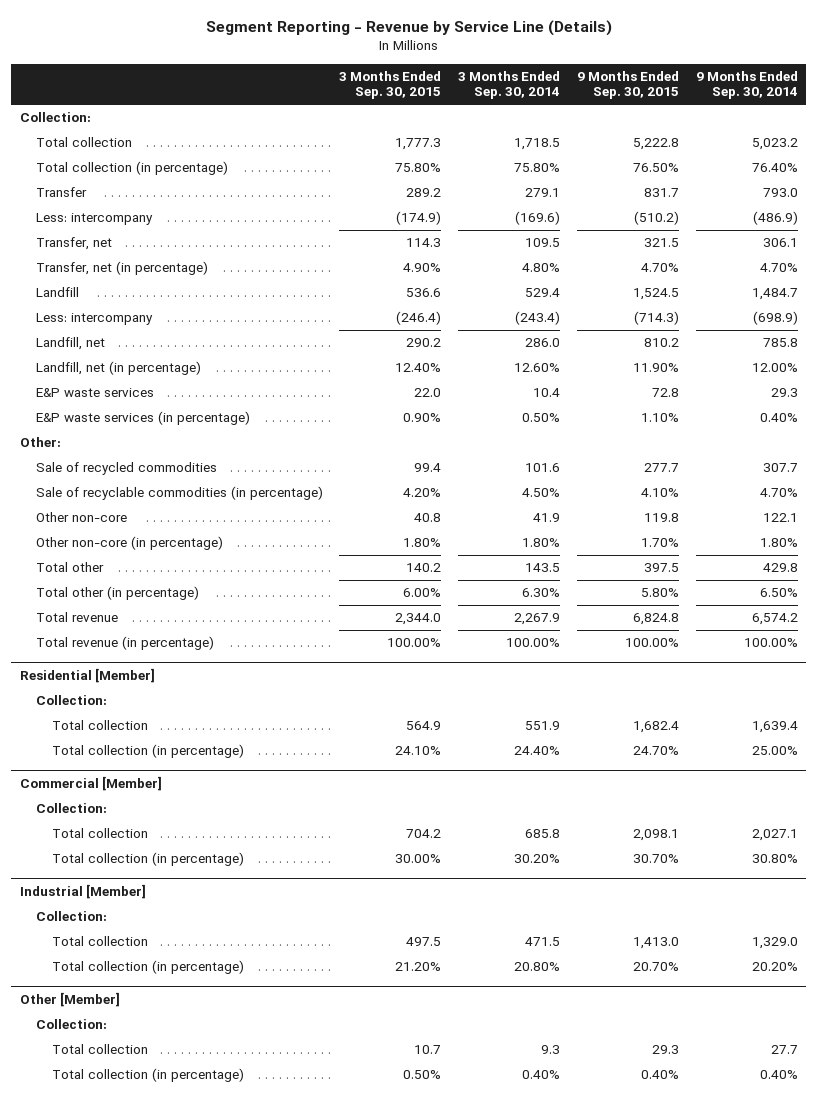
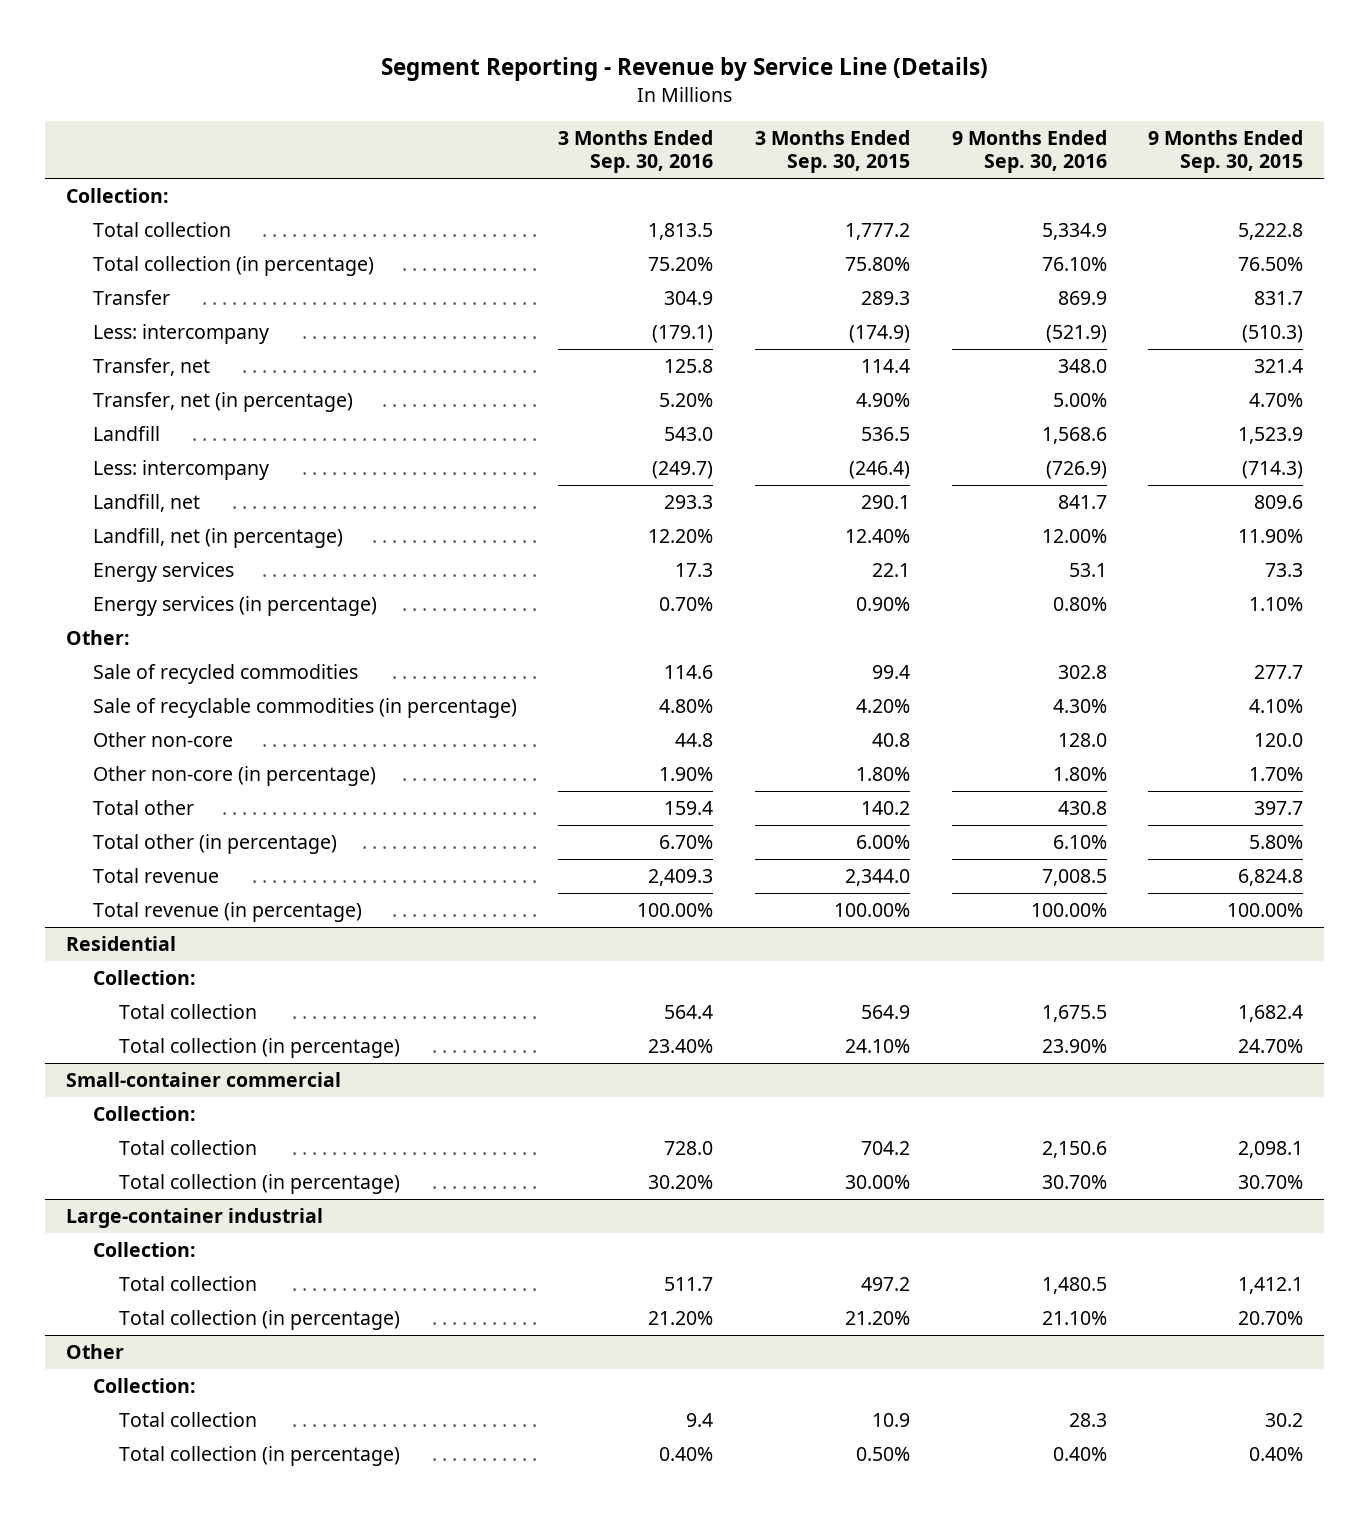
[458,70,561,100] 3 Months Ended Sep. 30, 2014 -> none
[695,70,798,100] 9 Months Ended Sep. 30, 2014 -> none
none -> [558,130,714,174] 3 Months Ended Sep. 30, 2016
none -> [951,130,1107,174] 9 Months Ended Sep. 30, 2016
[395,138,442,151] 1,777.3 -> [845,223,911,241] 1,777.2
[406,188,442,198] 289.2 -> [861,291,911,306] 289.3
[634,211,680,226] (510.2) -> [1242,325,1304,344] (510.3)
[406,238,442,248] 114.3 -> [861,359,911,374] 114.4
[644,238,680,248] 321.5 -> [1254,359,1304,374] 321.4
[406,288,442,298] 536.6 -> [861,427,911,442] 536.5
[633,288,680,301] 1,524.5 -> [1238,427,1304,445] 1,523.9
[406,338,442,348] 290.2 -> [861,495,911,510] 290.1
[644,338,680,348] 810.2 -> [1254,495,1304,510] 809.6
[35,388,154,398] E&P waste services -> [92,562,234,583] Energy services
[414,388,442,398] 22.0 -> [872,563,911,578] 22.1
[652,388,680,398] 72.8 -> [1265,563,1304,578] 73.3
[35,411,250,426] E&P waste services (in percentage) -> [92,596,377,617] Energy services (in percentage)
[644,513,680,523] 119.8 -> [1254,733,1304,748] 120.0
[644,563,680,573] 397.5 -> [1254,801,1304,816] 397.7
[19,668,155,684] Residential [Member] -> [65,936,176,952] Residential
[19,776,162,792] Commercial [Member] -> [65,1072,341,1088] Small-container commercial
[19,884,146,900] Industrial [Member] -> [65,1208,323,1229] Large-container industrial
[406,937,442,947] 497.5 -> [861,1277,911,1292] 497.2
[633,937,680,950] 1,413.0 -> [1238,1277,1304,1295] 1,412.1
[19,992,120,1008] Other [Member] -> [65,1344,124,1360] Other
[414,1045,442,1055] 10.7 -> [872,1413,911,1428] 10.9
[652,1045,680,1055] 29.3 -> [1265,1413,1304,1428] 30.2

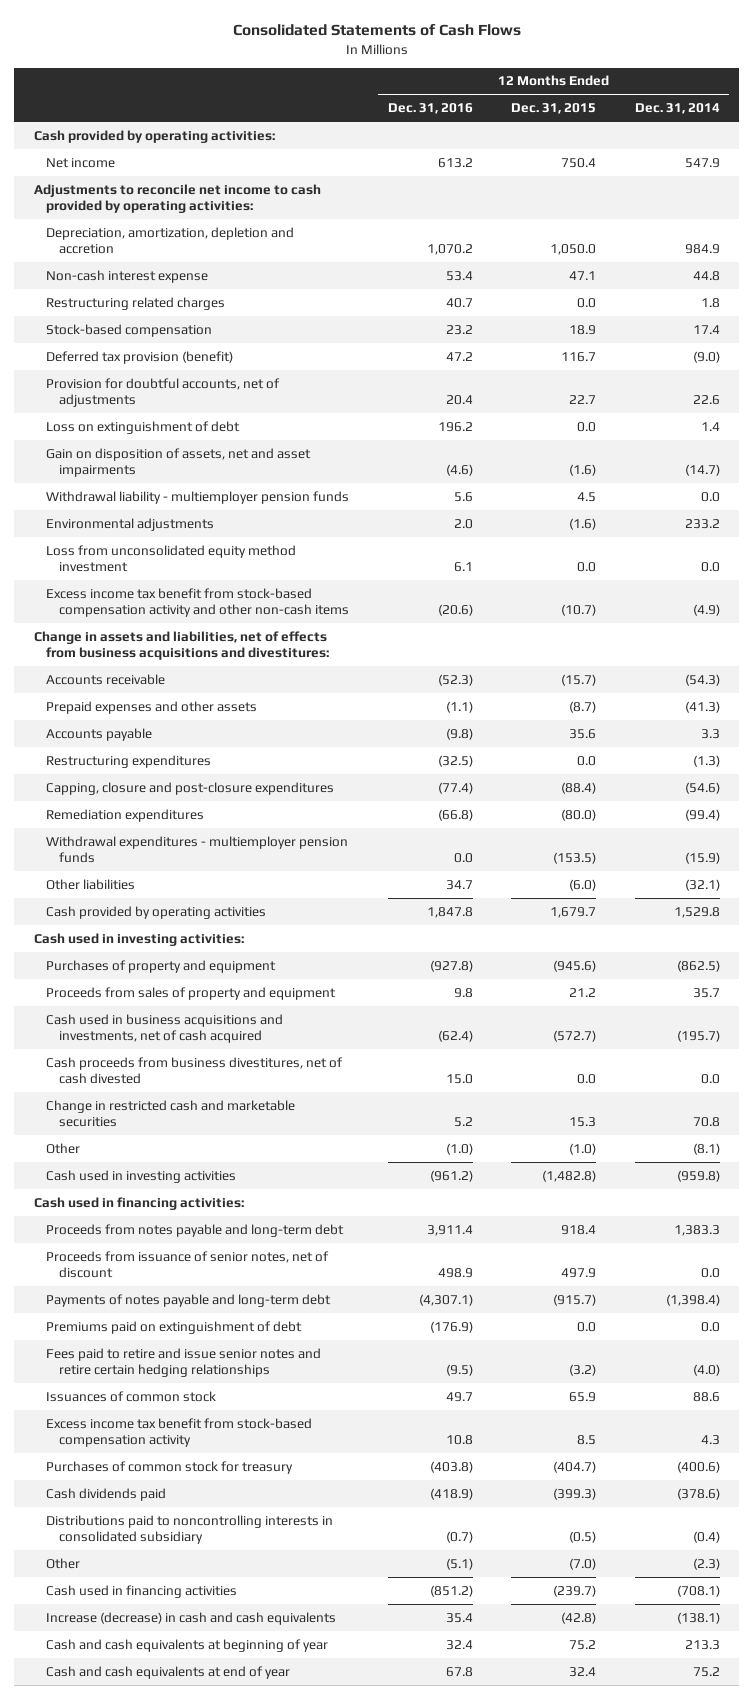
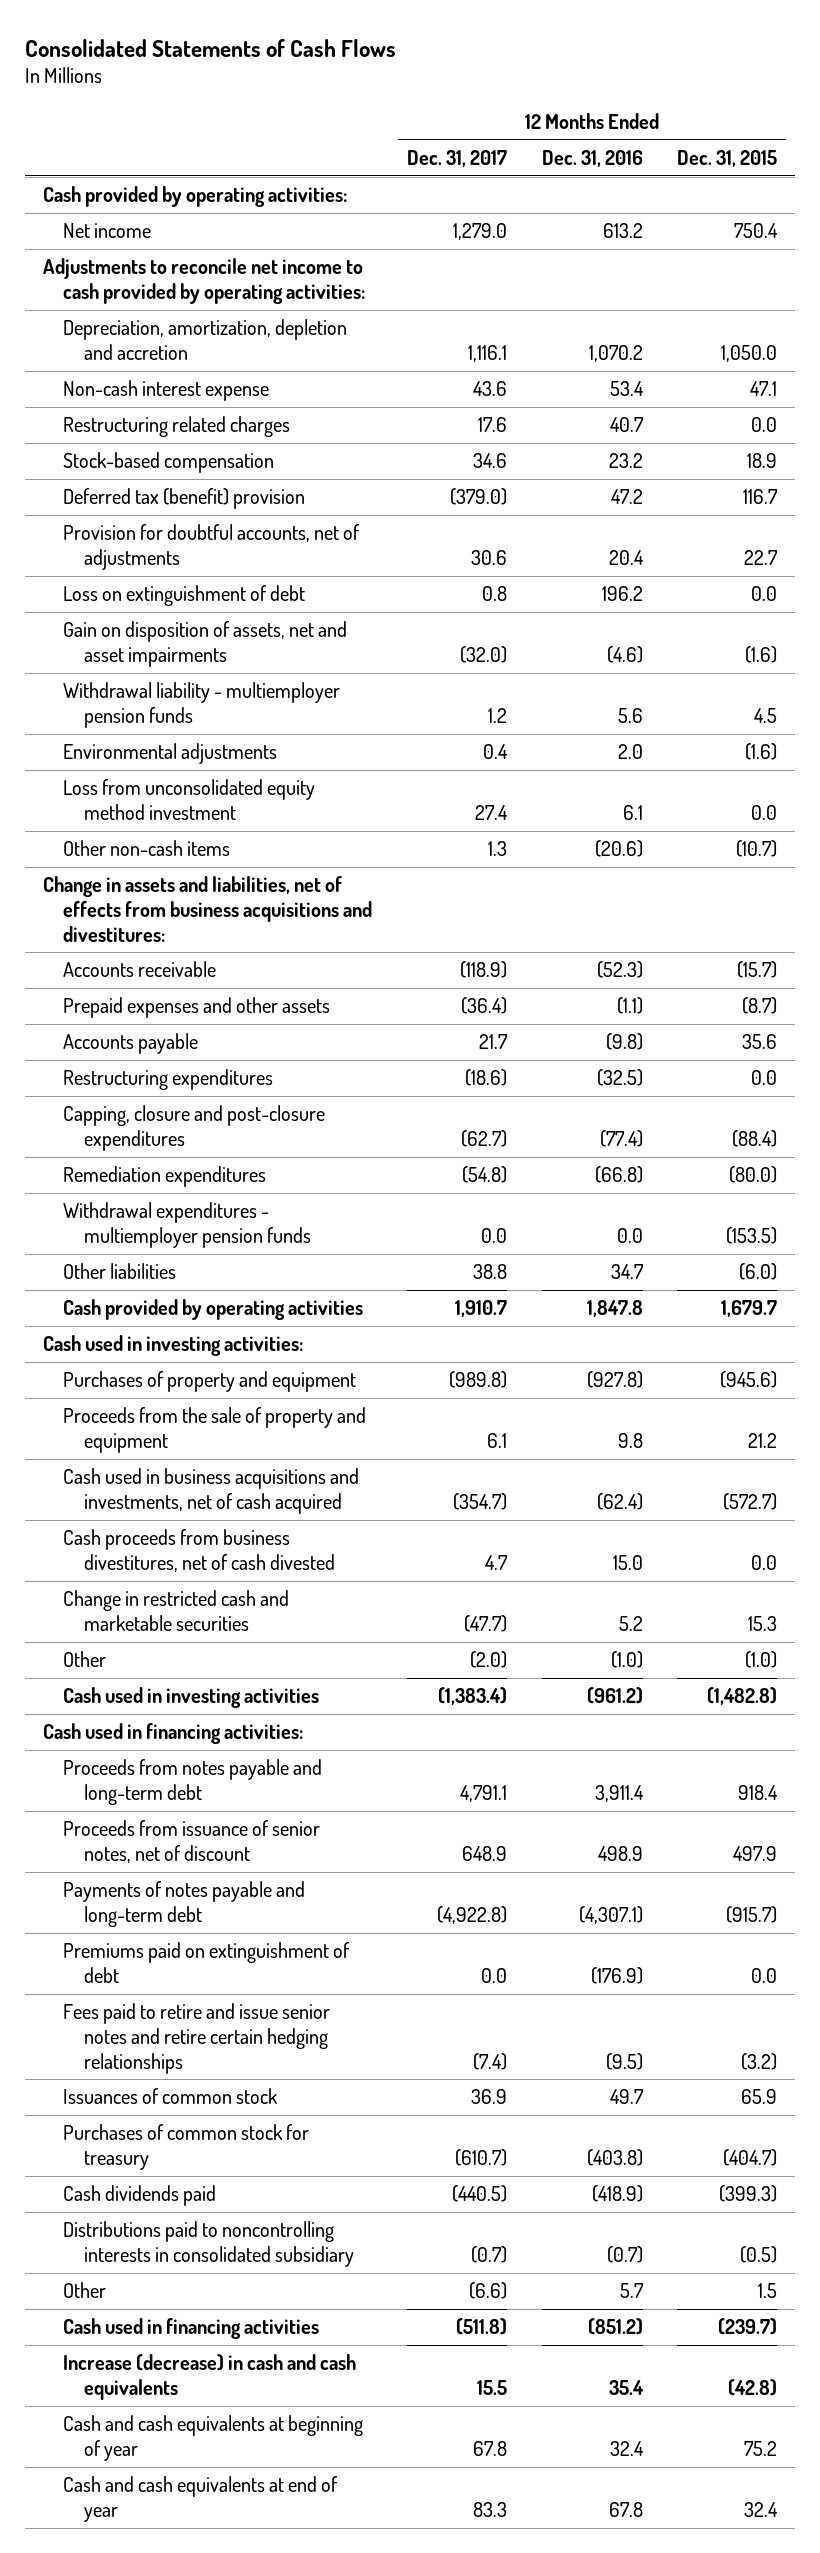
[634,103,720,115] Dec. 31, 2014 -> none
none -> [407,150,508,168] Dec. 31, 2017
[46,350,234,364] Deferred tax provision (benefit) -> [63,488,306,510] Deferred tax (benefit) provision
[46,587,349,618] Excess income tax benefit from stock-based compensation activity and other non-cash items -> [63,840,231,857] Other non-cash items
[46,986,337,1000] Proceeds from sales of property and equipment -> [63,1407,367,1453] Proceeds from the sale of property and equipment
[46,1417,313,1448] Excess income tax benefit from stock-based compensation activity -> none
[445,1557,473,1570] (5.1) -> [619,2283,644,2299] 5.7
[569,1557,597,1570] (7.0) -> [758,2283,778,2299] 1.5

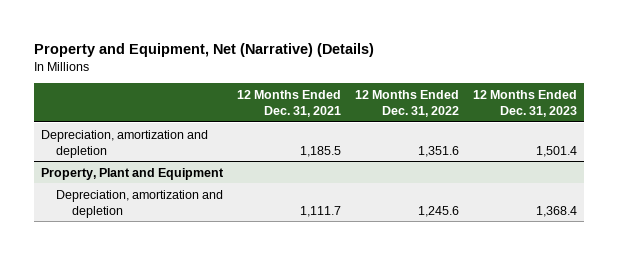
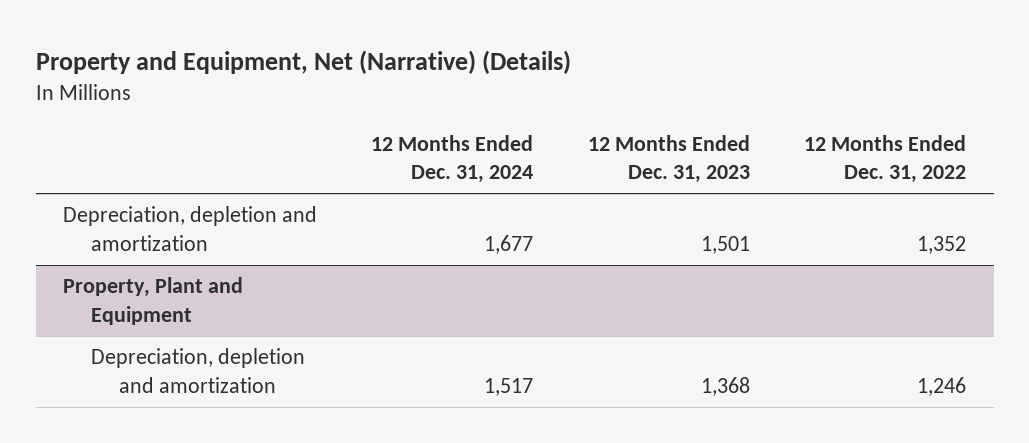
[237,89,342,117] 12 Months Ended Dec. 31, 2021 -> none
none -> [371,134,534,184] 12 Months Ended Dec. 31, 2024
[40,129,208,158] Depreciation, amortization and depletion -> [62,206,317,251] Depreciation, depletion and amortization
[417,145,459,157] 1,351.6 -> [917,235,967,254] 1,352
[535,145,577,157] 1,501.4 -> [700,235,750,254] 1,501
[56,189,224,218] Depreciation, amortization and depletion -> [91,348,306,393] Depreciation, depletion and amortization
[417,205,459,217] 1,245.6 -> [917,376,967,396] 1,246
[535,205,577,217] 1,368.4 -> [700,376,750,396] 1,368

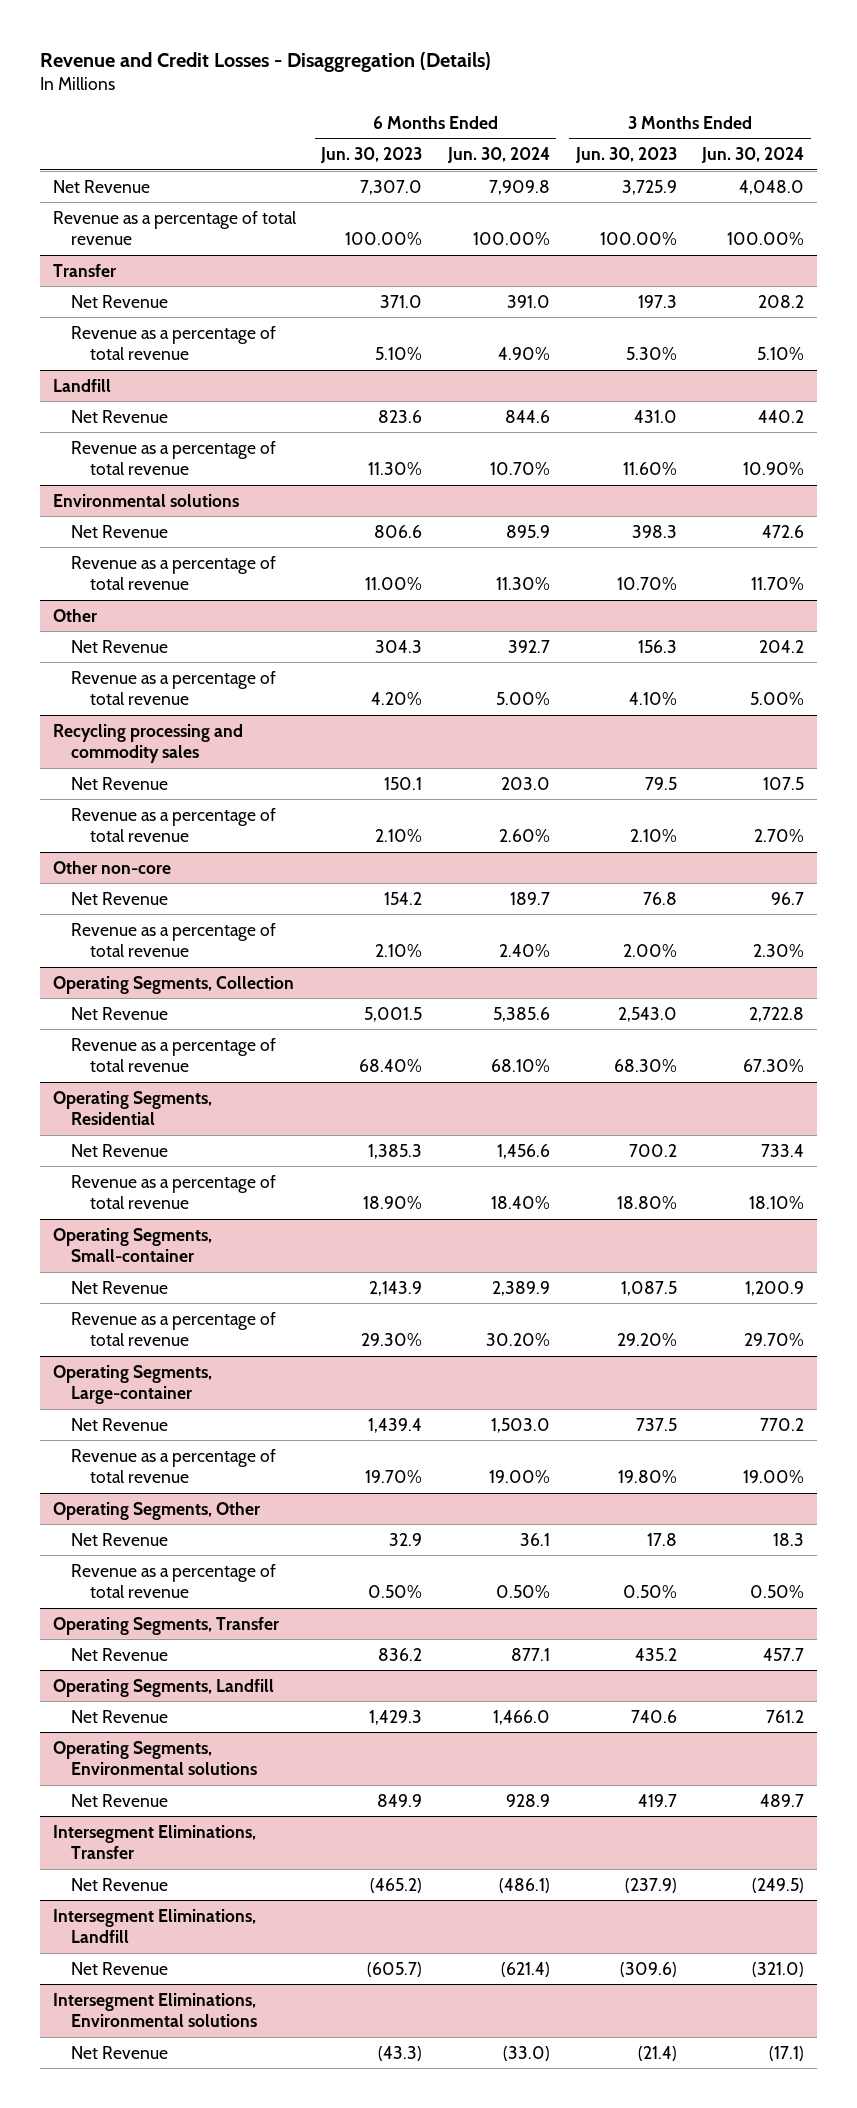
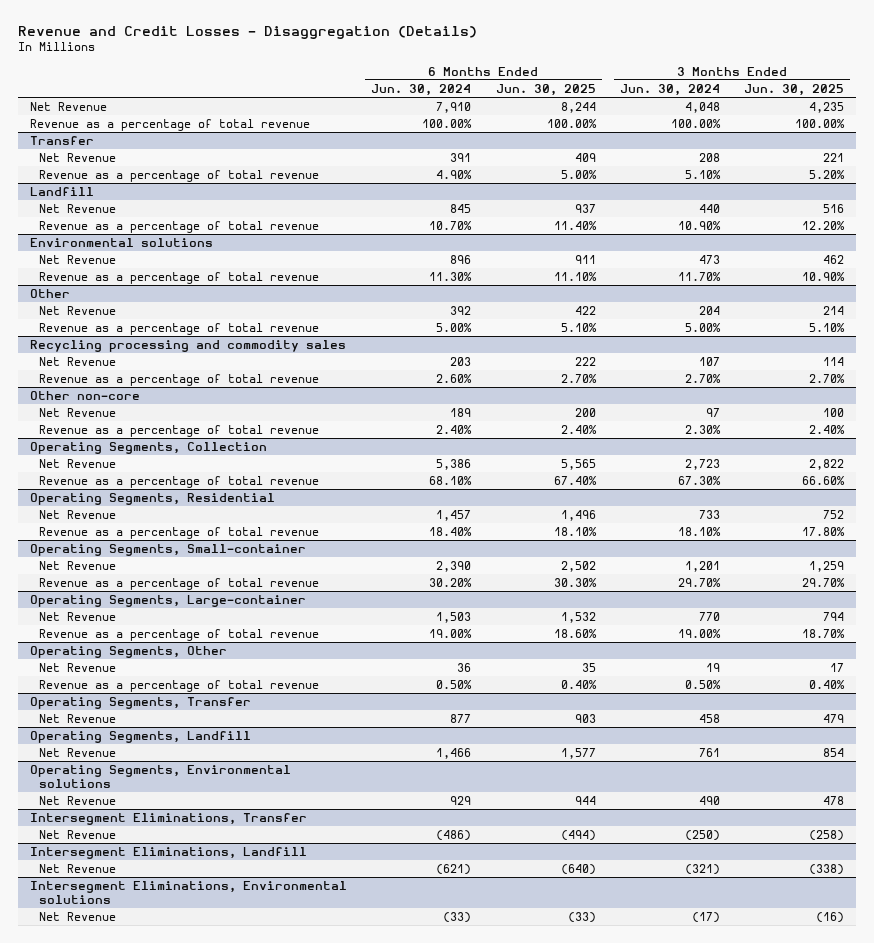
[320,147,423,164] Jun. 30, 2023 -> none
[574,147,677,164] Jun. 30, 2023 -> none
none -> [495,83,596,96] Jun. 30, 2025
none -> [743,83,844,96] Jun. 30, 2025
[488,179,550,195] 7,909.8 -> [436,101,472,113] 7,910
[739,179,805,195] 4,048.0 -> [684,101,720,113] 4,048
[506,294,550,308] 391.0 -> [450,152,472,162] 391
[758,294,805,308] 208.2 -> [698,152,720,162] 208
[504,409,550,423] 844.6 -> [450,203,472,213] 845
[758,409,805,423] 440.2 -> [698,203,720,213] 440
[505,524,550,538] 895.9 -> [450,254,472,264] 896
[762,524,805,538] 472.6 -> [698,254,720,264] 473
[507,639,550,653] 392.7 -> [450,305,472,315] 392
[759,639,805,653] 204.2 -> [698,305,720,315] 204
[500,776,550,790] 203.0 -> [450,356,472,366] 203
[763,776,805,790] 107.5 -> [698,356,720,366] 107
[509,891,550,905] 189.7 -> [450,407,472,417] 189
[771,891,805,905] 96.7 -> [705,407,720,417] 97
[492,1006,550,1022] 5,385.6 -> [436,458,472,470] 5,386
[749,1006,805,1022] 2,722.8 -> [684,458,720,470] 2,723
[496,1143,550,1159] 1,456.6 -> [436,509,472,521] 1,457
[761,1143,805,1157] 733.4 -> [698,509,720,519] 733
[491,1280,550,1296] 2,389.9 -> [436,560,472,572] 2,390
[745,1280,805,1296] 1,200.9 -> [684,560,720,572] 1,201
[490,1417,550,1433] 1,503.0 -> [436,611,472,623] 1,503
[760,1417,805,1431] 770.2 -> [698,611,720,621] 770
[519,1532,550,1546] 36.1 -> [457,662,472,672] 36
[773,1532,805,1546] 18.3 -> [705,662,720,672] 19
[510,1647,550,1661] 877.1 -> [450,713,472,723] 877
[763,1647,805,1661] 457.7 -> [698,713,720,723] 458
[492,1709,550,1725] 1,466.0 -> [436,747,472,759] 1,466
[766,1709,805,1723] 761.2 -> [698,747,720,757] 761
[505,1793,550,1807] 928.9 -> [450,795,472,805] 929
[760,1793,805,1807] 489.7 -> [698,795,720,805] 490
[498,1877,550,1893] (486.1) -> [436,829,472,841] (486)
[752,1877,805,1893] (249.5) -> [684,829,720,841] (250)
[500,1961,550,1977] (621.4) -> [436,863,472,875] (621)
[752,1961,805,1977] (321.0) -> [684,863,720,875] (321)
[502,2045,550,2061] (33.0) -> [443,911,472,923] (33)
[769,2045,805,2061] (17.1) -> [691,911,720,923] (17)

